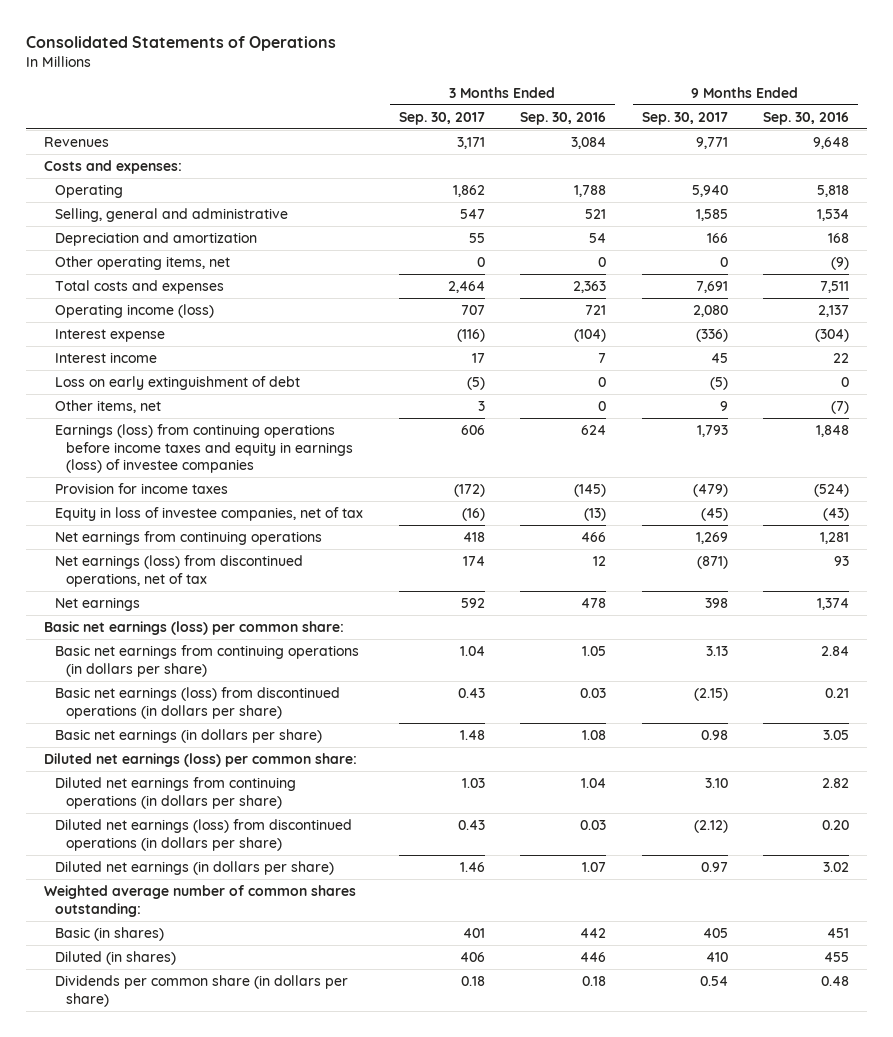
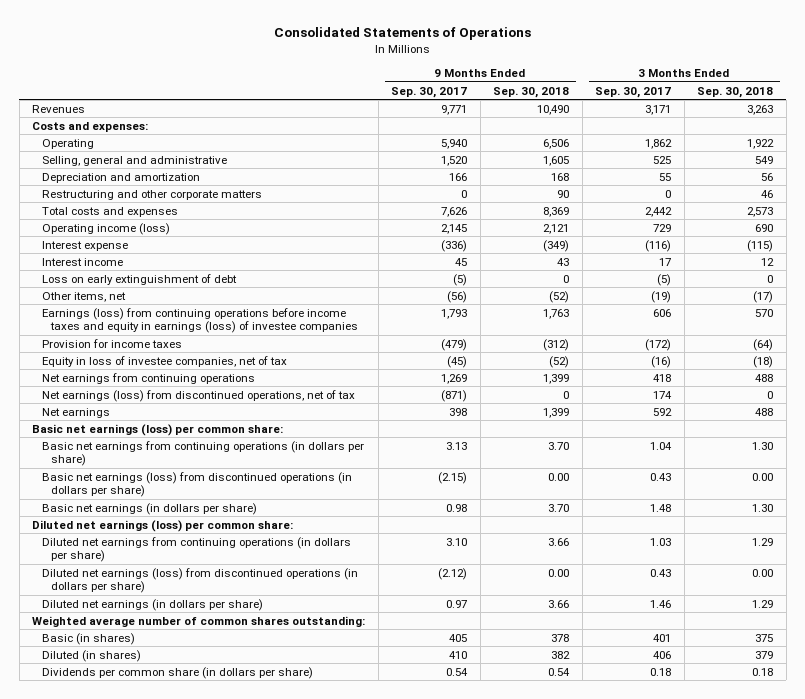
[520,111,607,125] Sep. 30, 2016 -> none
[763,111,850,125] Sep. 30, 2016 -> none
none -> [493,86,570,98] Sep. 30, 2018
none -> [697,86,774,98] Sep. 30, 2018
[459,209,485,220] 547 -> [653,155,672,164] 525
[695,209,728,222] 1,585 -> [441,155,468,166] 1,520
[55,256,231,271] Other operating items, net -> none
none -> [41,189,262,200] Restructuring and other corporate matters
[447,281,485,294] 2,464 -> [645,206,673,217] 2,442
[695,281,728,294] 7,691 -> [441,206,468,217] 7,626
[460,305,485,316] 707 -> [653,223,672,232] 729
[692,305,728,318] 2,080 -> [441,223,468,234] 2,145
[477,401,485,412] 3 -> [651,290,672,303] (19)
[719,401,728,412] 9 -> [447,290,468,303] (56)

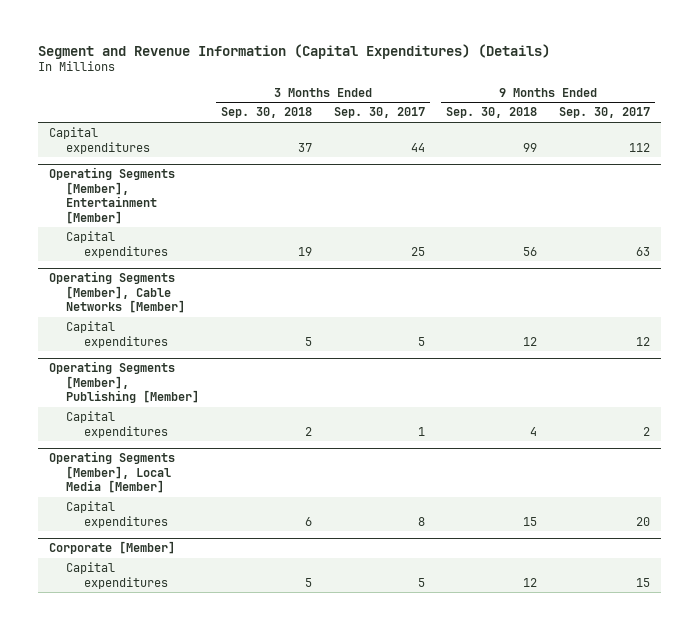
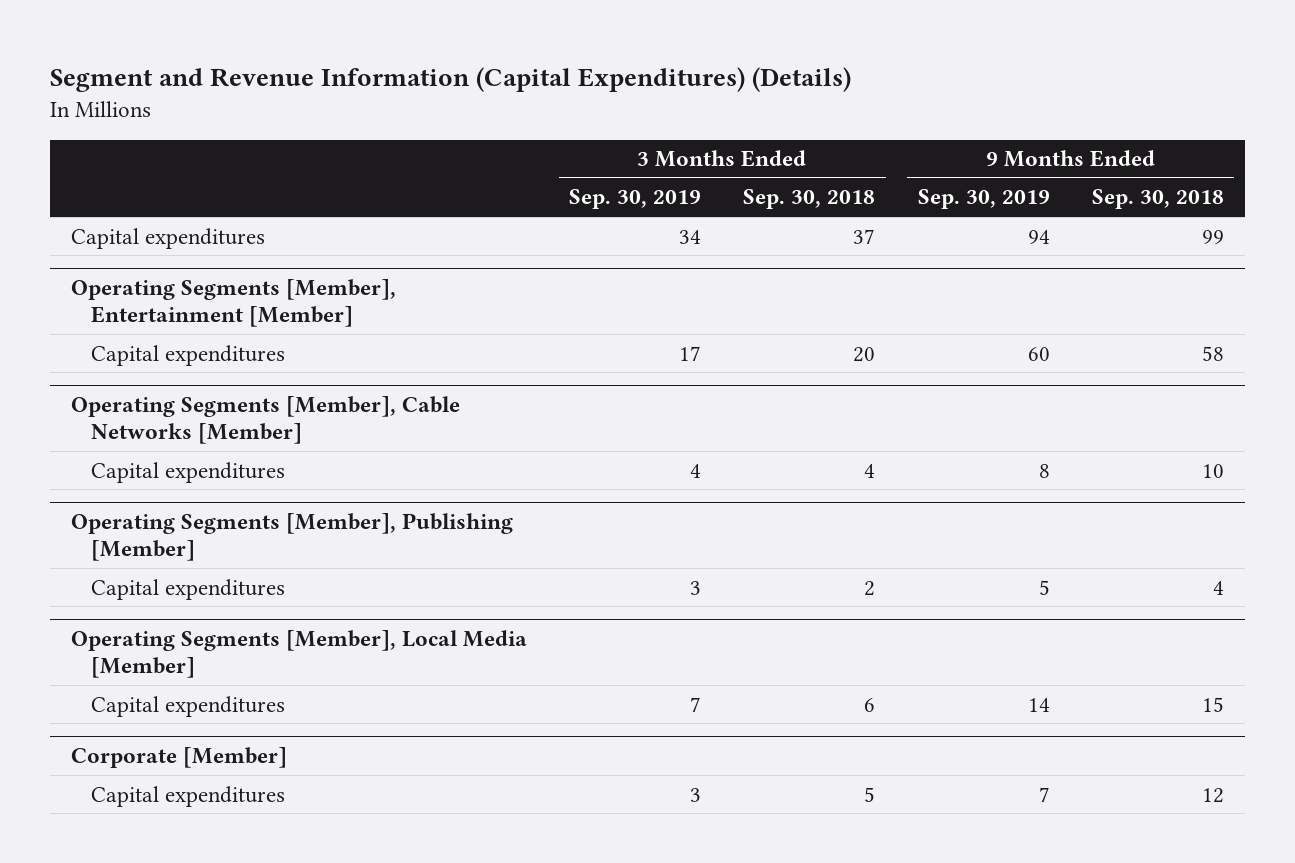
[333,107,425,119] Sep. 30, 2017 -> none
[558,107,650,119] Sep. 30, 2017 -> none
none -> [569,189,702,210] Sep. 30, 2019
none -> [917,189,1050,210] Sep. 30, 2019
[298,246,313,256] 19 -> [853,346,876,362] 20
[523,246,538,256] 56 -> [1201,345,1224,361] 58
[305,336,313,346] 5 -> [864,463,876,478] 4
[523,336,538,346] 12 -> [1201,463,1224,478] 10

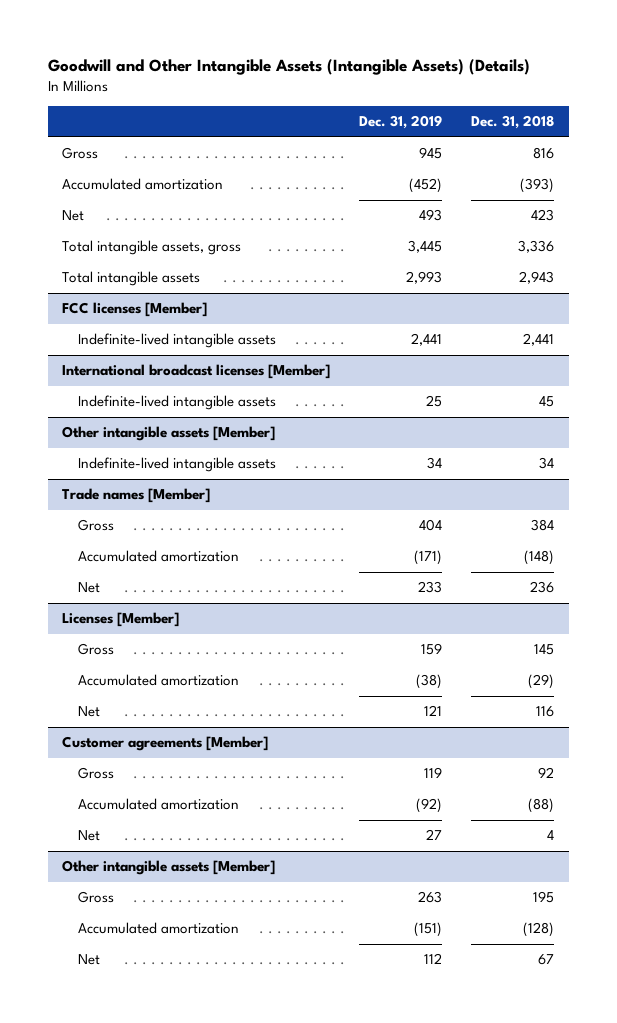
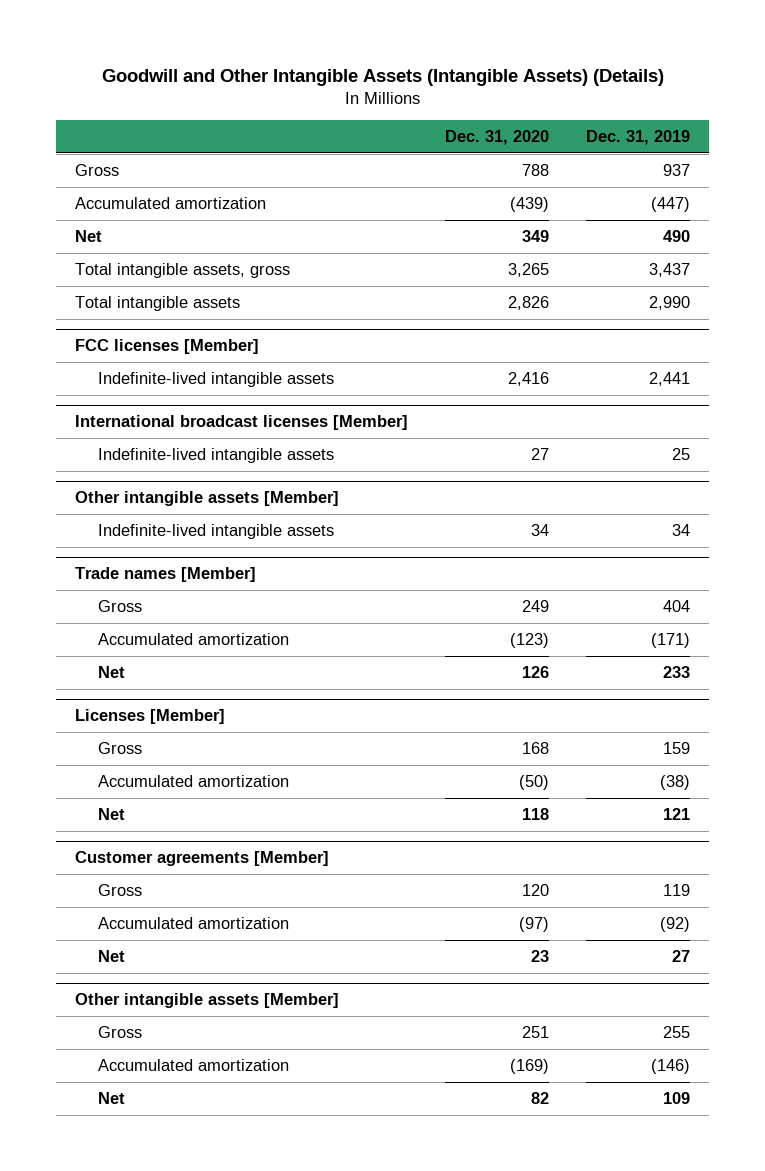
[471,115,555,130] Dec. 31, 2018 -> none
none -> [445,129,550,145] Dec. 31, 2020
[419,147,443,160] 945 -> [663,164,691,177] 937
[409,178,443,194] (452) -> [651,197,691,213] (447)
[419,209,443,222] 493 -> [663,230,691,243] 490
[408,240,443,254] 3,445 -> [649,263,691,278] 3,437
[406,271,443,285] 2,993 -> [649,296,691,311] 2,990
[418,891,443,904] 263 -> [663,1026,691,1039] 255
[414,922,443,938] (151) -> [651,1059,691,1075] (146)
[424,953,443,965] 112 -> [663,1092,691,1105] 109

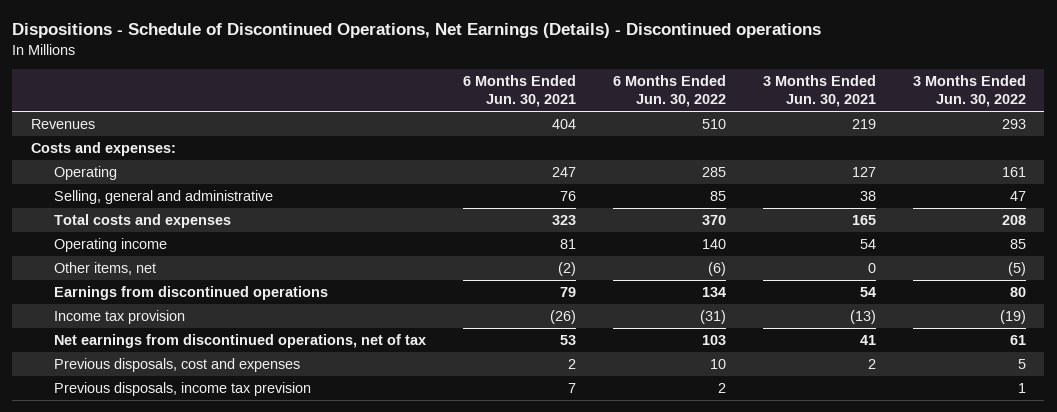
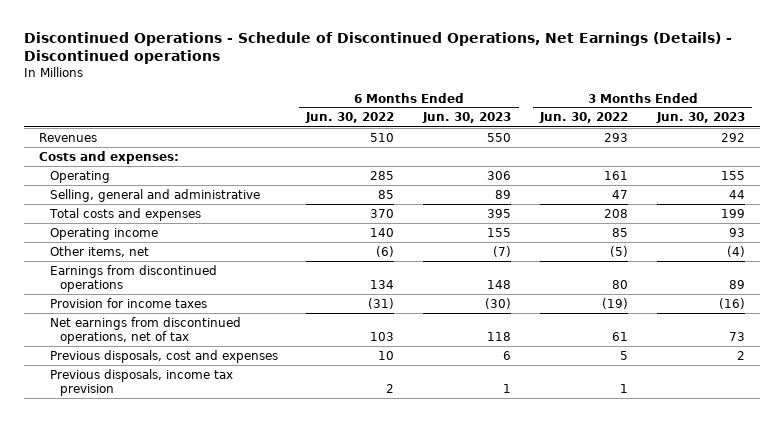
[12,22,822,38] Dispositions - Schedule of Discontinued Operations, Net Earnings (Details) - Discontinued operations -> [24,31,733,64] Discontinued Operations - Schedule of Discontinued Operations, Net Earnings (Details) - Discontinued operations
[462,75,576,108] 6 Months Ended Jun. 30, 2021 -> none
[762,75,876,108] 3 Months Ended Jun. 30, 2021 -> none
none -> [422,112,512,124] Jun. 30, 2023
none -> [656,112,746,124] Jun. 30, 2023
[53,309,185,324] Income tax provision -> [49,297,207,308] Provision for income taxes

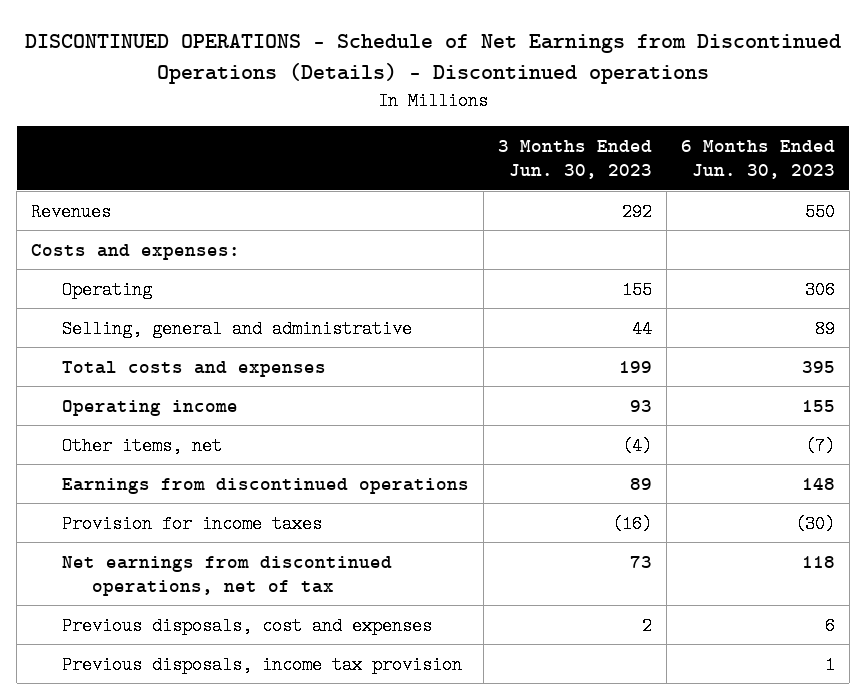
[24,31,733,64] Discontinued Operations - Schedule of Discontinued Operations, Net Earnings (Details) - Discontinued operations -> [25,34,842,85] DISCONTINUED OPERATIONS - Schedule of Net Earnings from Discontinued Operations (Details) - Discontinued operations
[305,112,395,124] Jun. 30, 2022 -> none
[539,112,629,124] Jun. 30, 2022 -> none
[49,368,233,397] Previous disposals, income tax prevision -> [61,655,462,674] Previous disposals, income tax provision

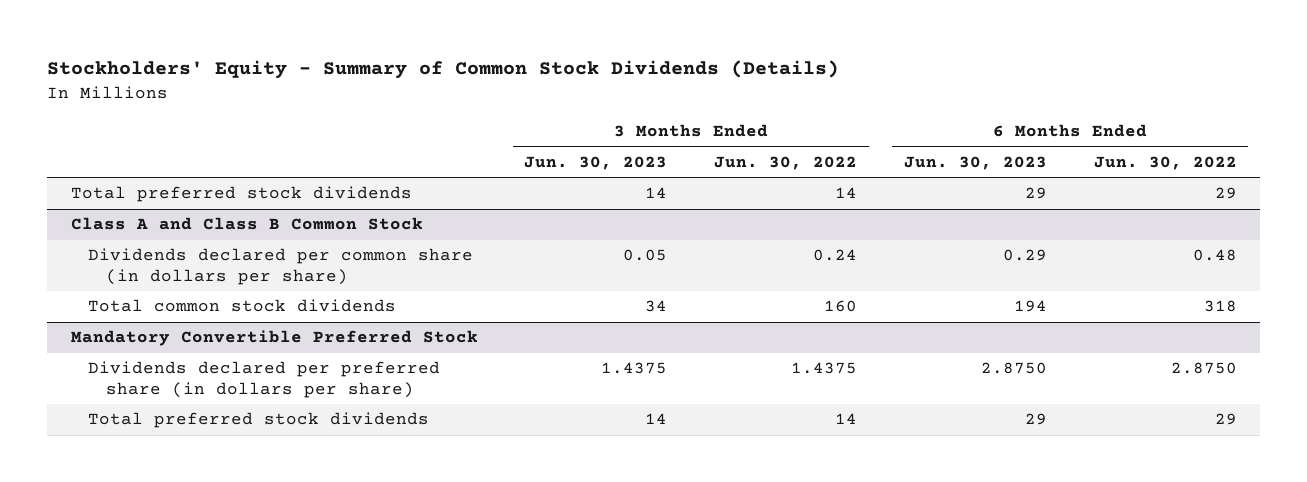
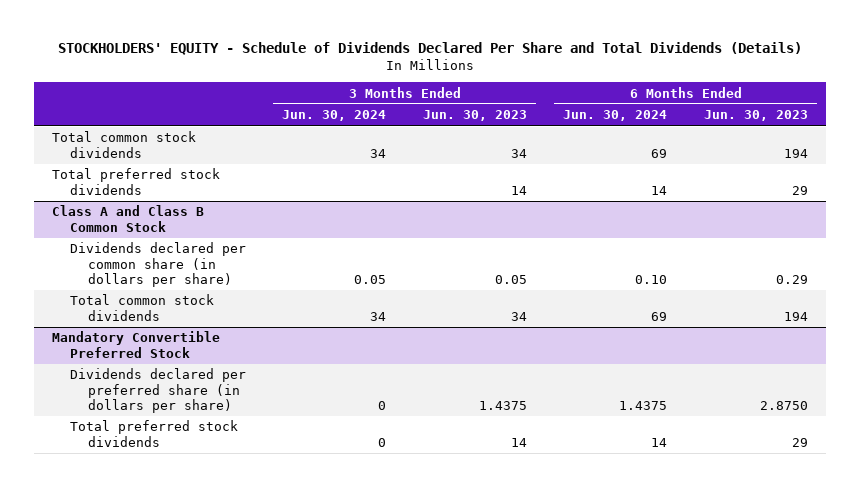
[47,60,840,80] Stockholders' Equity - Summary of Common Stock Dividends (Details) -> [58,42,803,56] STOCKHOLDERS' EQUITY - Schedule of Dividends Declared Per Share and Total Dividends (Details)
[714,156,858,171] Jun. 30, 2022 -> none
[1093,156,1237,171] Jun. 30, 2022 -> none
none -> [282,110,387,122] Jun. 30, 2024
none -> [563,110,668,122] Jun. 30, 2024
none -> [52,131,197,158] Total common stock dividends

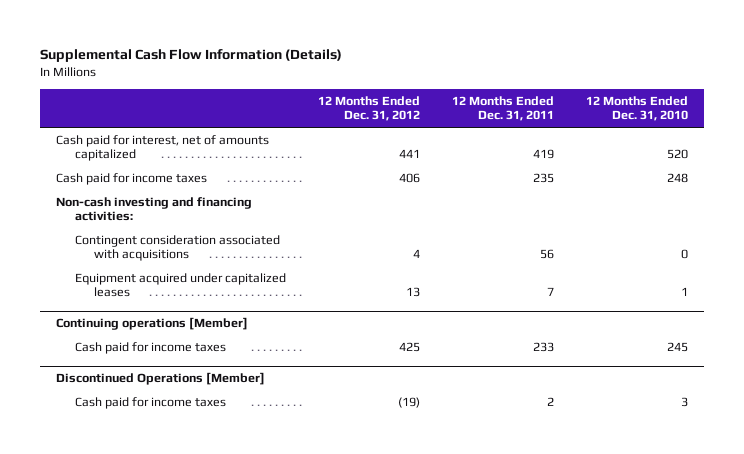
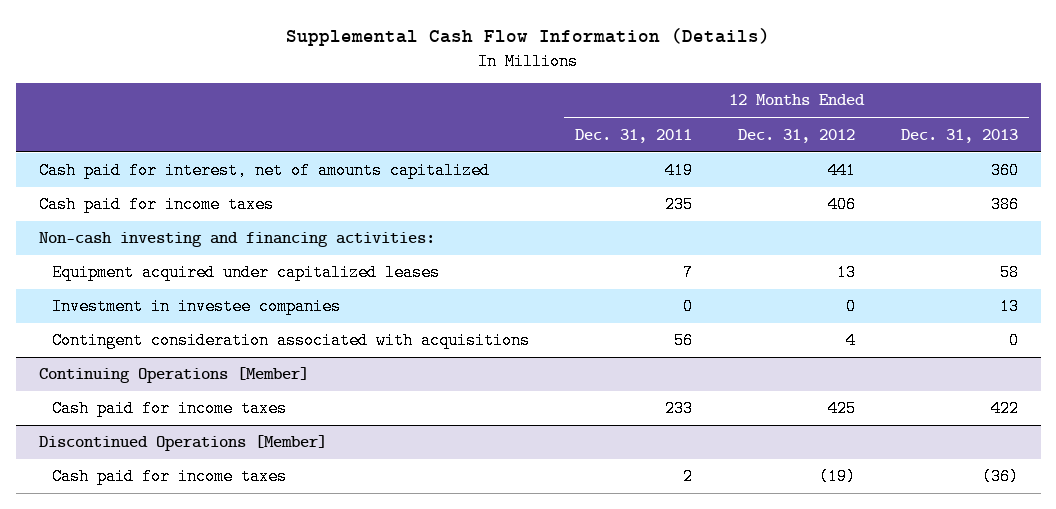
[586,95,689,122] 12 Months Ended Dec. 31, 2010 -> none
none -> [900,128,1018,143] Dec. 31, 2013
none -> [52,298,342,316] Investment in investee companies
[75,235,281,262] Contingent consideration associated with acquisitions -> [52,332,531,350] Contingent consideration associated with acquisitions
[56,317,249,331] Continuing operations [Member] -> [38,367,309,384] Continuing Operations [Member]

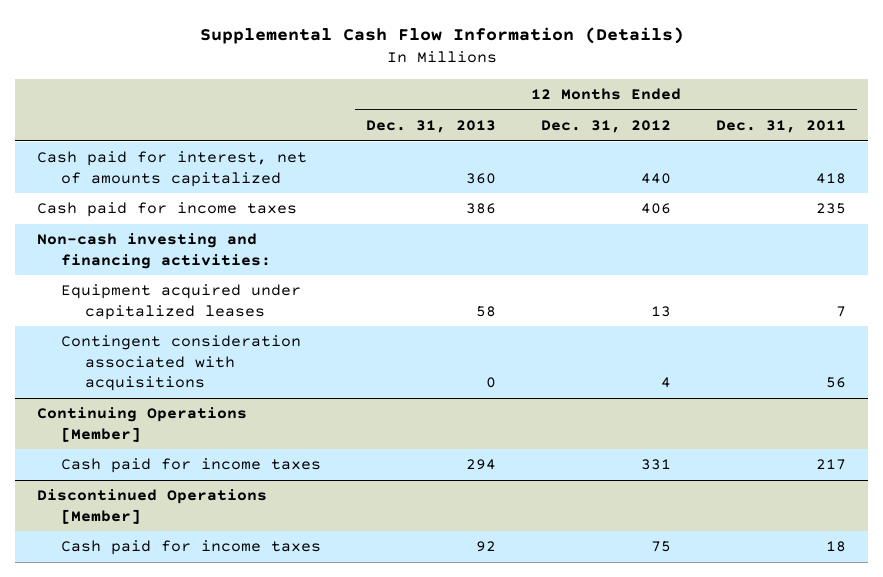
[665,162,694,180] 419 -> [815,172,846,184] 418
[828,162,857,180] 441 -> [640,172,671,184] 440
[52,298,342,316] Investment in investee companies -> none
[665,400,694,418] 233 -> [815,459,846,471] 217
[828,400,857,418] 425 -> [640,459,671,471] 331
[990,400,1019,418] 422 -> [465,459,496,471] 294
[683,468,694,486] 2 -> [825,541,846,553] 18
[819,468,857,486] (19) -> [650,541,671,553] 75
[981,468,1019,486] (36) -> [475,541,496,553] 92

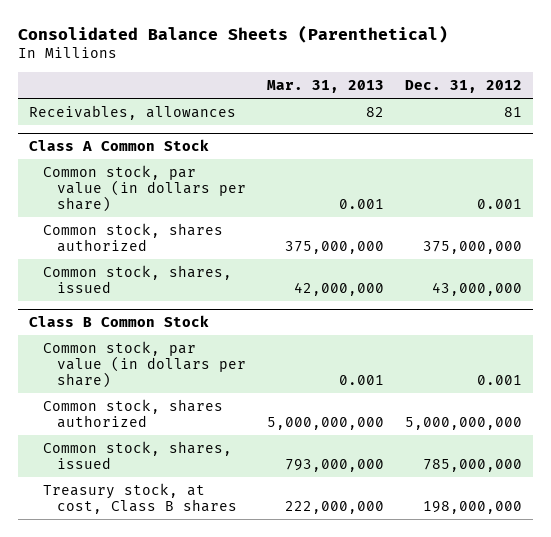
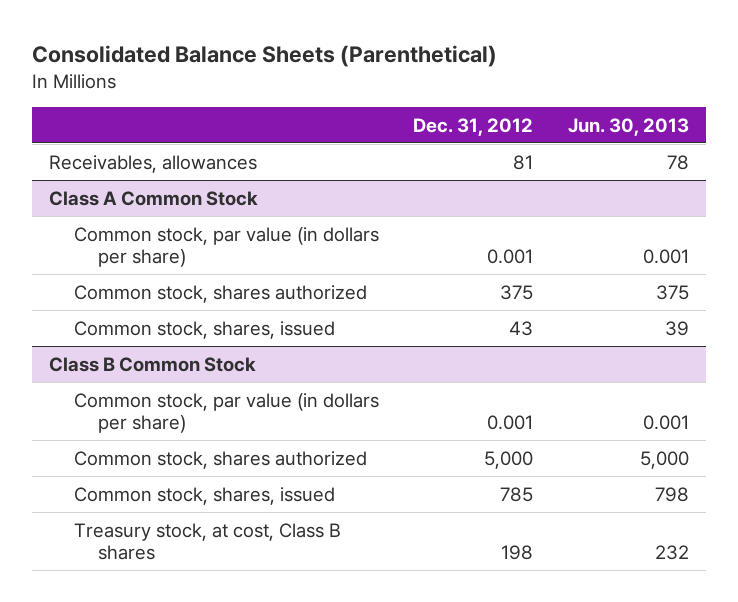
[266,79,384,93] Mar. 31, 2013 -> none
none -> [567,117,689,136] Jun. 30, 2013
[423,241,523,255] 375,000,000 -> [500,284,534,300] 375
[432,282,523,297] 43,000,000 -> [509,320,534,336] 43
[405,417,523,431] 5,000,000,000 -> [484,450,534,469] 5,000
[423,459,523,473] 785,000,000 -> [500,486,534,502] 785
[423,501,523,515] 198,000,000 -> [501,545,534,561] 198

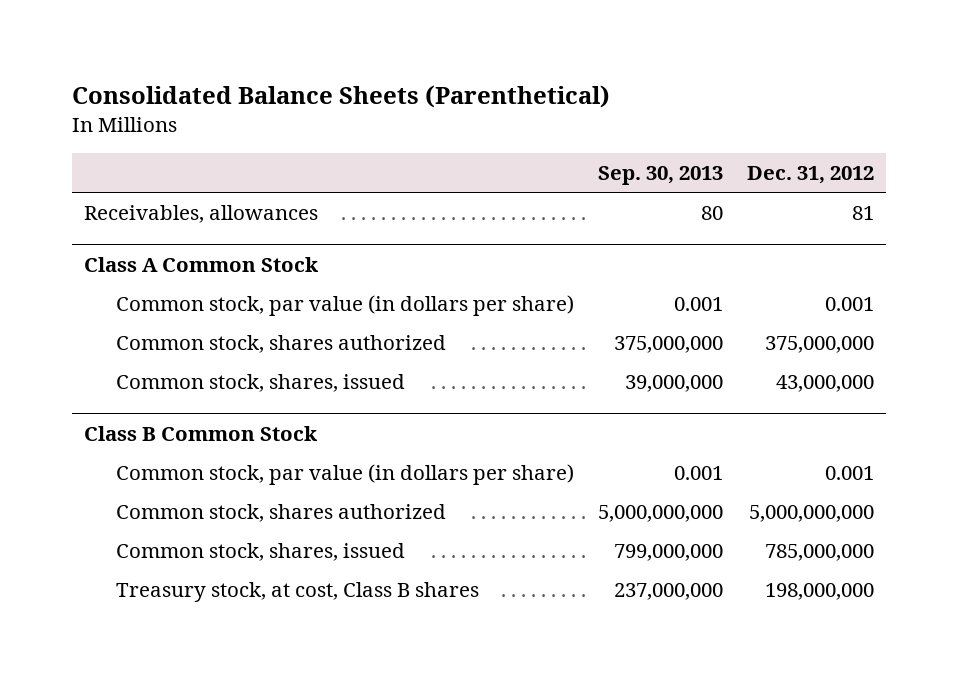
[567,117,689,136] Jun. 30, 2013 -> none
none -> [598,166,724,186] Sep. 30, 2013
[500,284,534,300] 375 -> [765,336,875,354] 375,000,000
[509,320,534,336] 43 -> [776,375,875,393] 43,000,000
[484,450,534,469] 5,000 -> [749,505,875,523] 5,000,000,000
[500,486,534,502] 785 -> [765,544,875,562] 785,000,000
[501,545,534,561] 198 -> [765,583,875,601] 198,000,000

